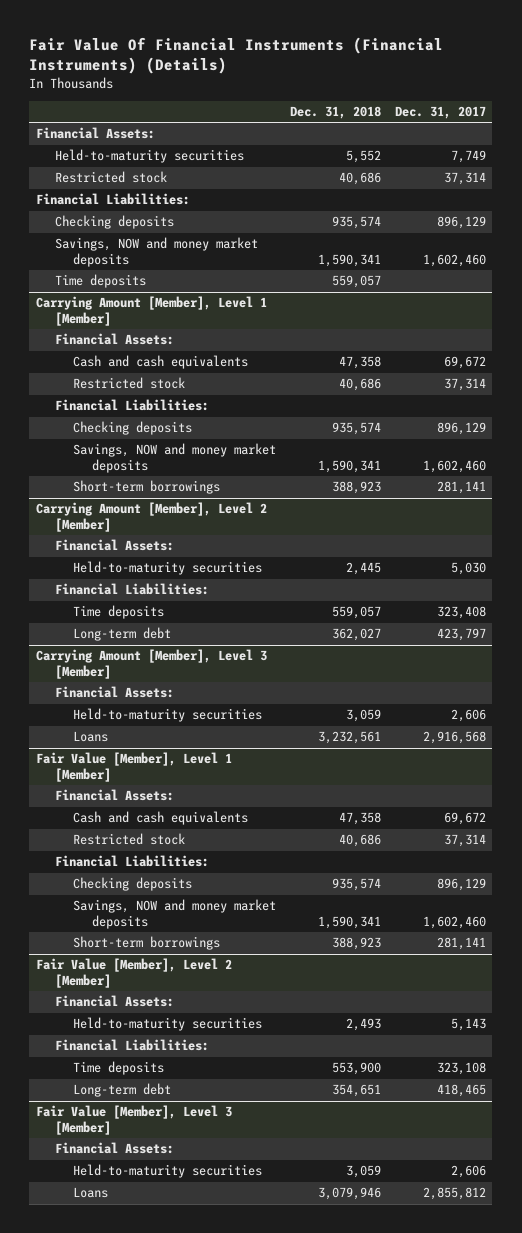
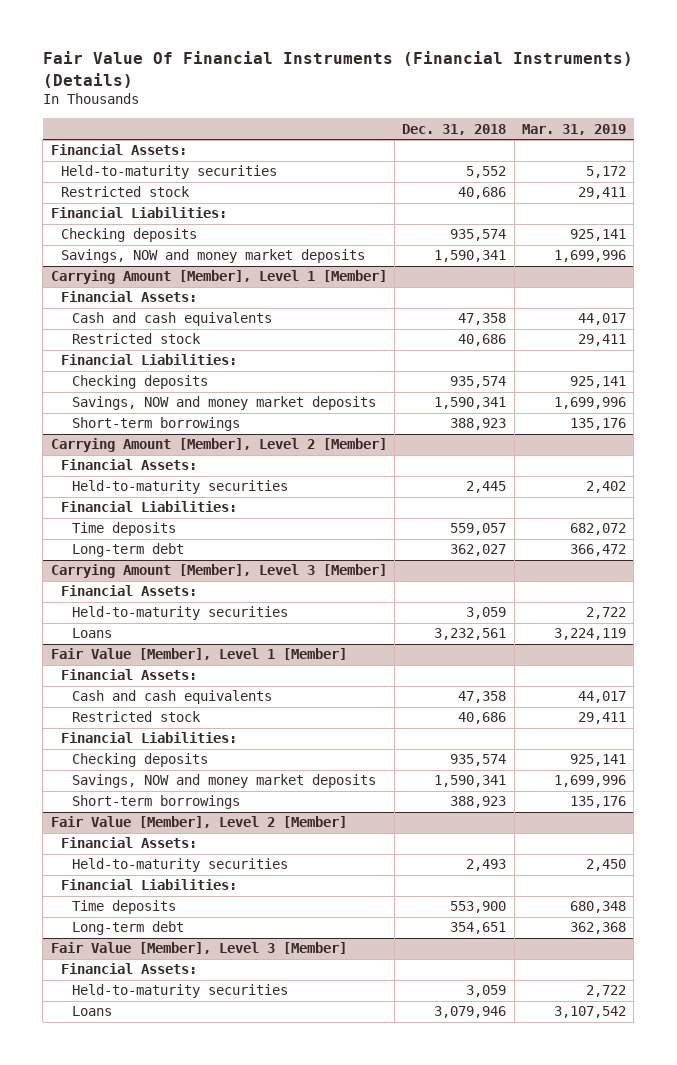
[394,106,486,120] Dec. 31, 2017 -> none
none -> [522,123,627,135] Mar. 31, 2019
[54,274,146,289] Time deposits -> none

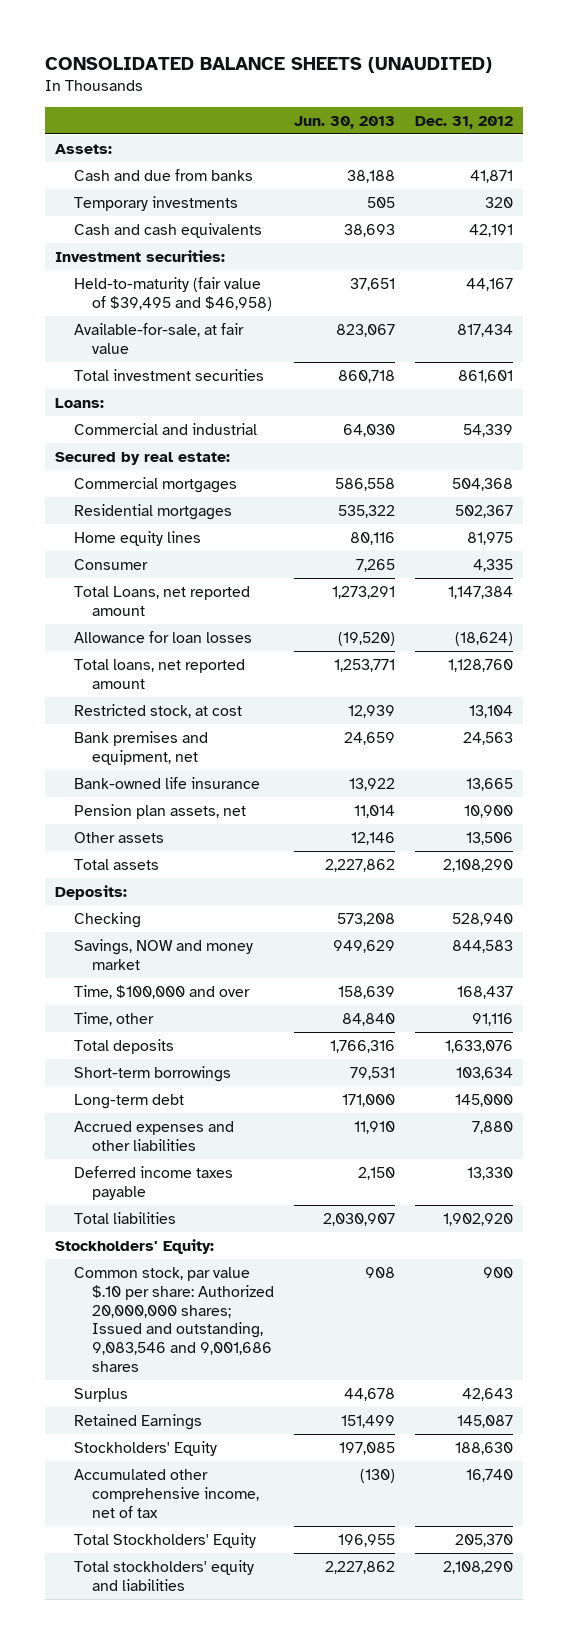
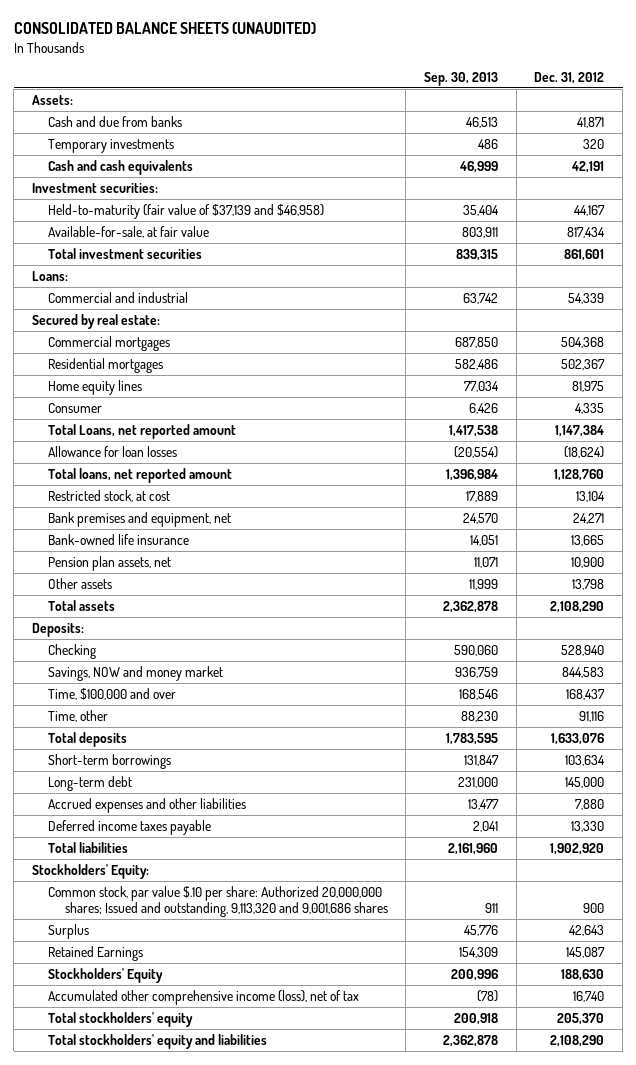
[294,116,396,130] Jun. 30, 2013 -> none
none -> [424,71,499,86] Sep. 30, 2013
[73,276,273,311] Held-to-maturity (fair value of $39,495 and $46,958) -> [48,203,325,219] Held-to-maturity (fair value of $37,139 and $46,958)
[463,731,514,745] 24,563 -> [573,512,605,524] 24,271
[466,831,514,845] 13,506 -> [572,578,605,590] 13,798
[73,1266,275,1373] Common stock, par value $.10 per share: Authorized 20,000,000 shares; Issued and outstanding, 9,083,546 and 9,001,686 shares -> [48,885,388,918] Common stock, par value $.10 per share: Authorized 20,000,000 shares; Issued and outstanding, 9,113,320 and 9,001,686 shares
[73,1468,260,1518] Accumulated other comprehensive income, net of tax -> [48,989,360,1005] Accumulated other comprehensive income (loss), net of tax
[73,1532,256,1548] Total Stockholders' Equity -> [48,1011,194,1027] Total stockholders' equity

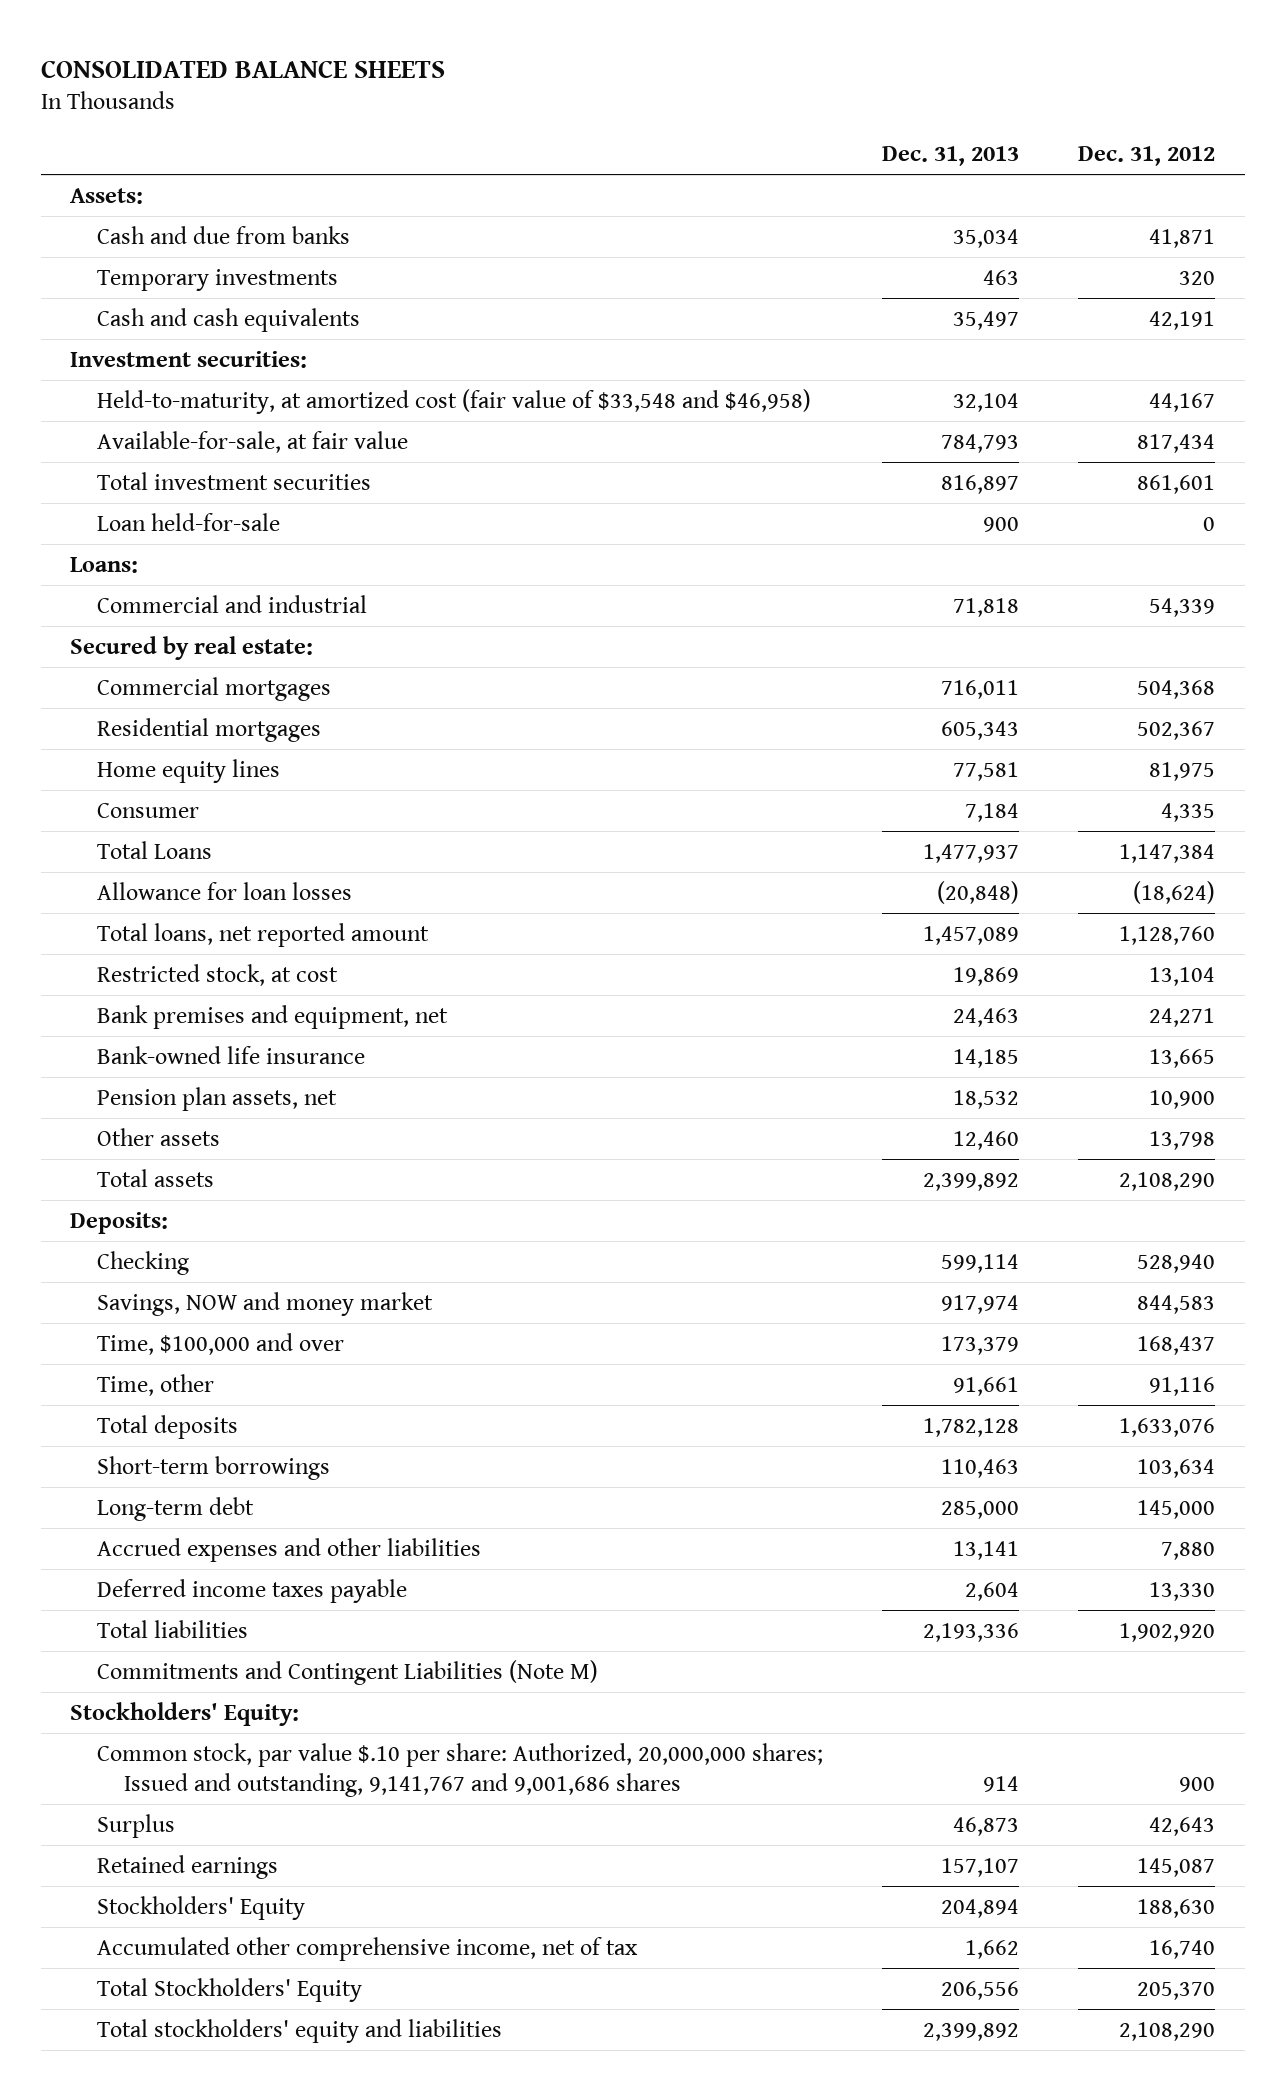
[13,22,316,35] CONSOLIDATED BALANCE SHEETS (UNAUDITED) -> [40,59,445,78] CONSOLIDATED BALANCE SHEETS
[424,71,499,86] Sep. 30, 2013 -> none
none -> [882,145,1020,166] Dec. 31, 2013
[48,203,325,219] Held-to-maturity (fair value of $37,139 and $46,958) -> [97,388,812,414] Held-to-maturity, at amortized cost (fair value of $33,548 and $46,958)
none -> [97,512,281,531] Loan held-for-sale
[48,423,237,439] Total Loans, net reported amount -> [97,840,213,859] Total Loans
none -> [97,1659,599,1685] Commitments and Contingent Liabilities (Note M)
[48,885,388,918] Common stock, par value $.10 per share: Authorized 20,000,000 shares; Issued and outstanding, 9,113,320 and 9,001,686 shares -> [97,1742,824,1797] Common stock, par value $.10 per share: Authorized, 20,000,000 shares; Issued and outstanding, 9,141,767 and 9,001,686 shares
[48,945,144,961] Retained Earnings -> [97,1854,279,1879] Retained earnings
[48,989,360,1005] Accumulated other comprehensive income (loss), net of tax -> [97,1936,639,1961] Accumulated other comprehensive income, net of tax
[48,1011,194,1027] Total stockholders' equity -> [97,1977,363,2002] Total Stockholders' Equity

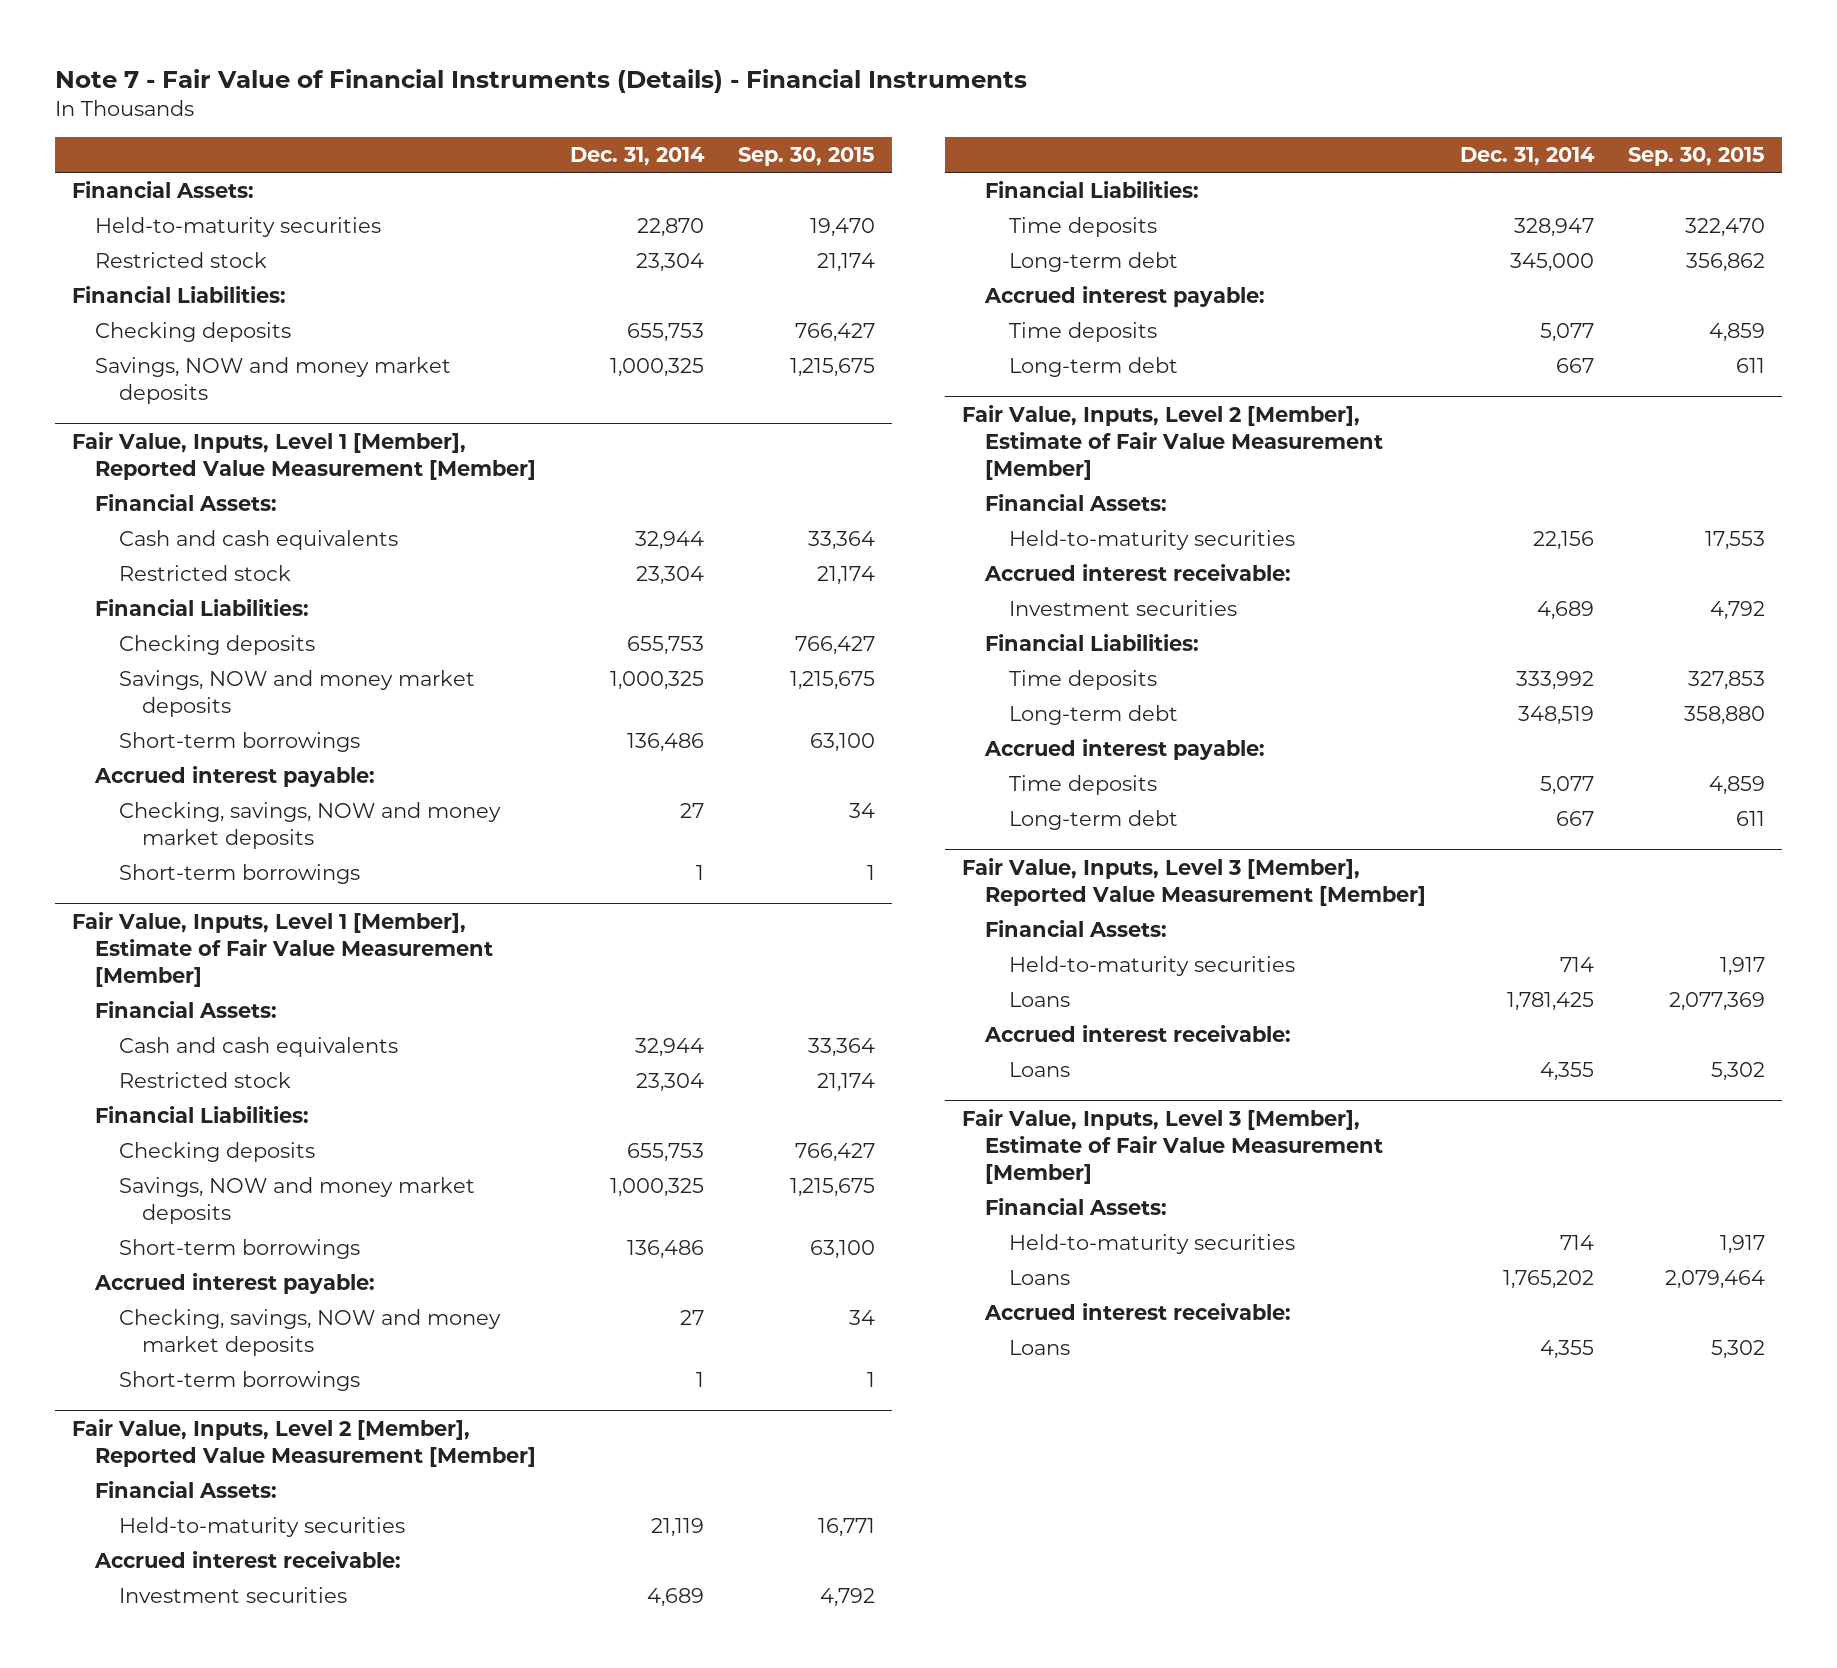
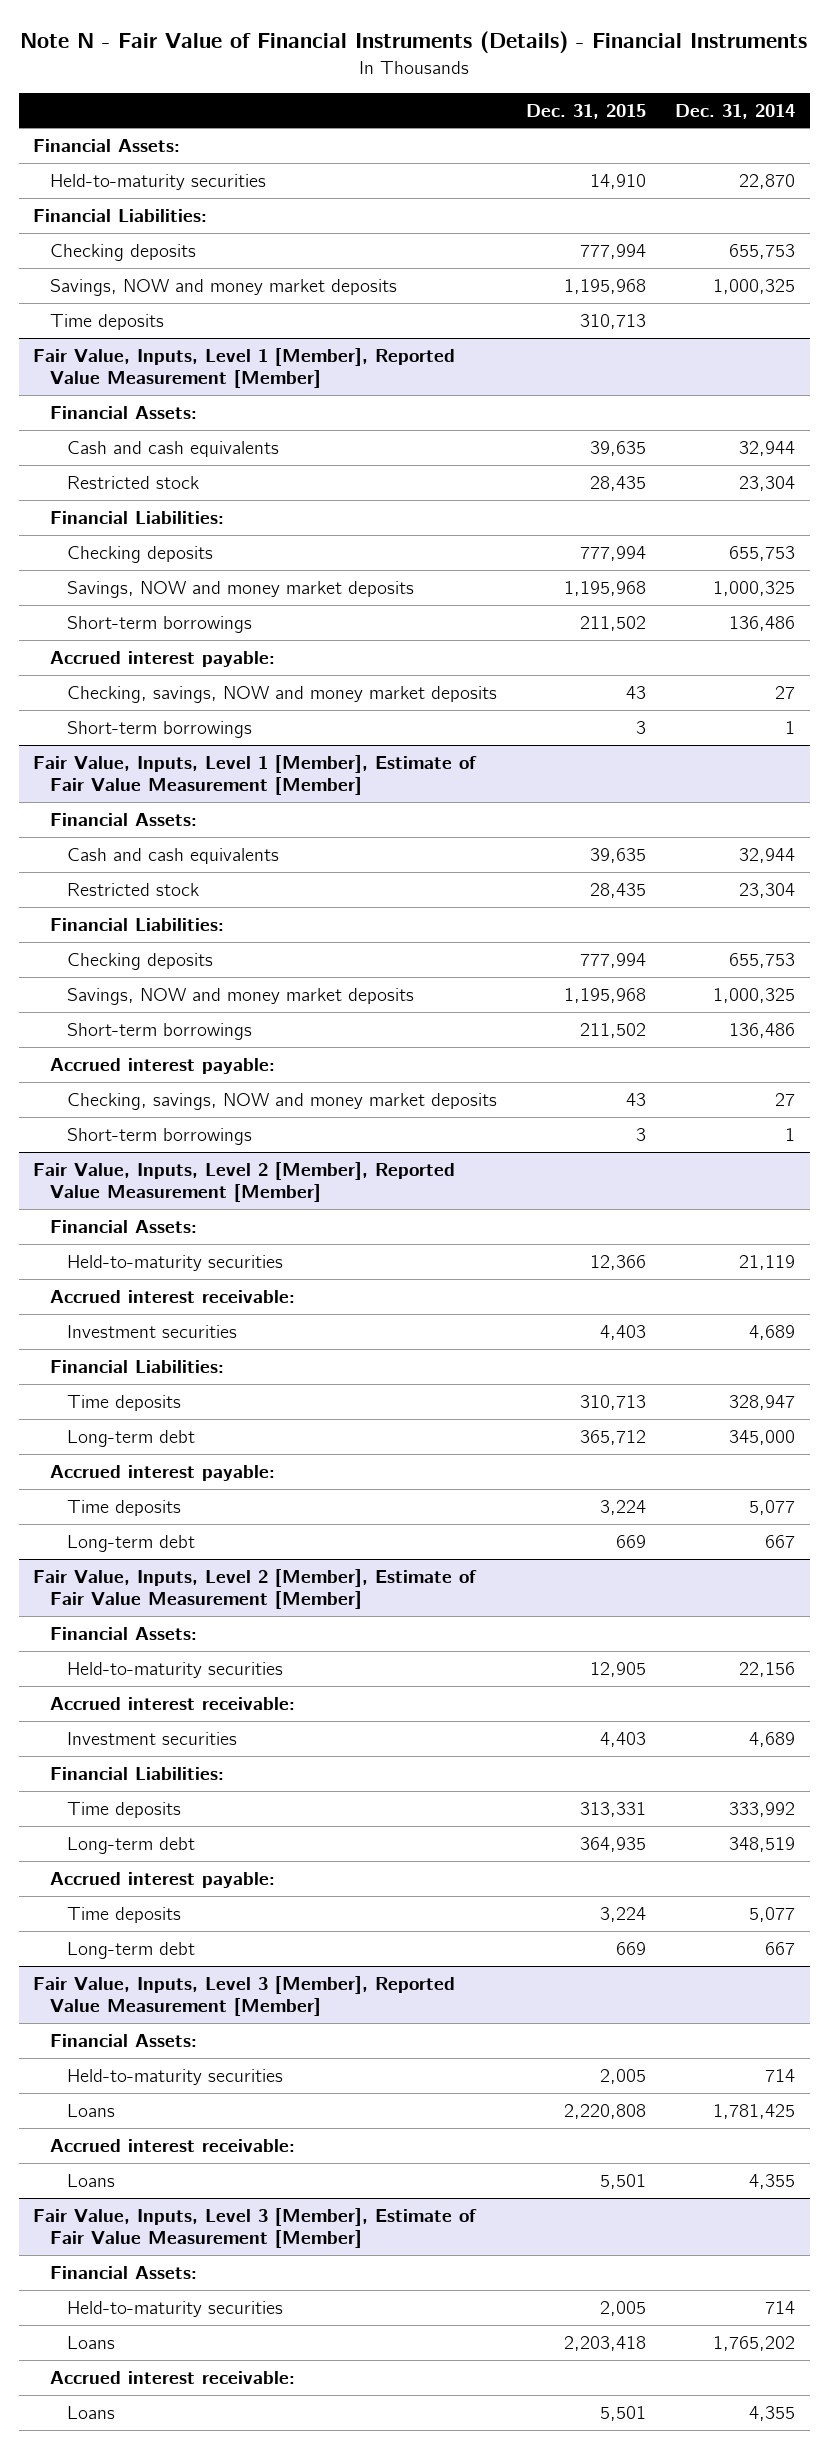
[54,68,1027,93] Note 7 - Fair Value of Financial Instruments (Details) - Financial Instruments -> [20,31,808,54] Note N - Fair Value of Financial Instruments (Details) - Financial Instruments
[738,147,876,167] Sep. 30, 2015 -> none
none -> [526,103,647,119] Dec. 31, 2015
[95,251,268,268] Restricted stock -> none
none -> [50,313,165,330] Time deposits

